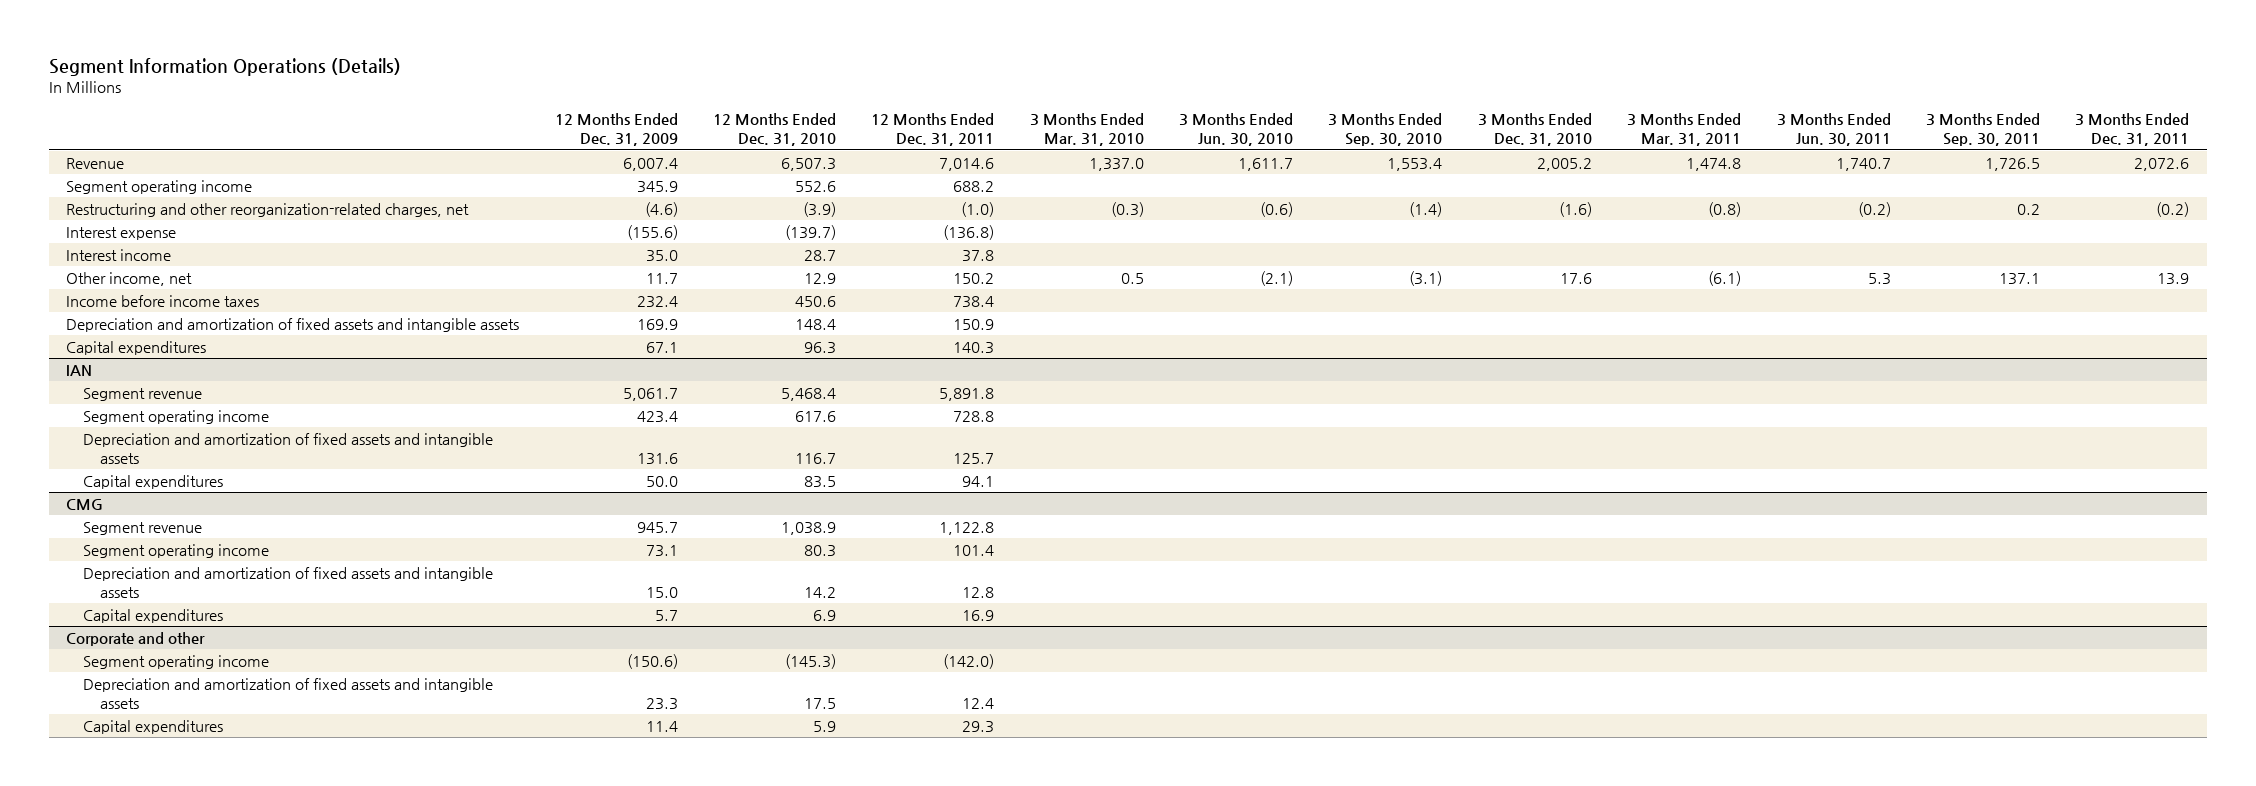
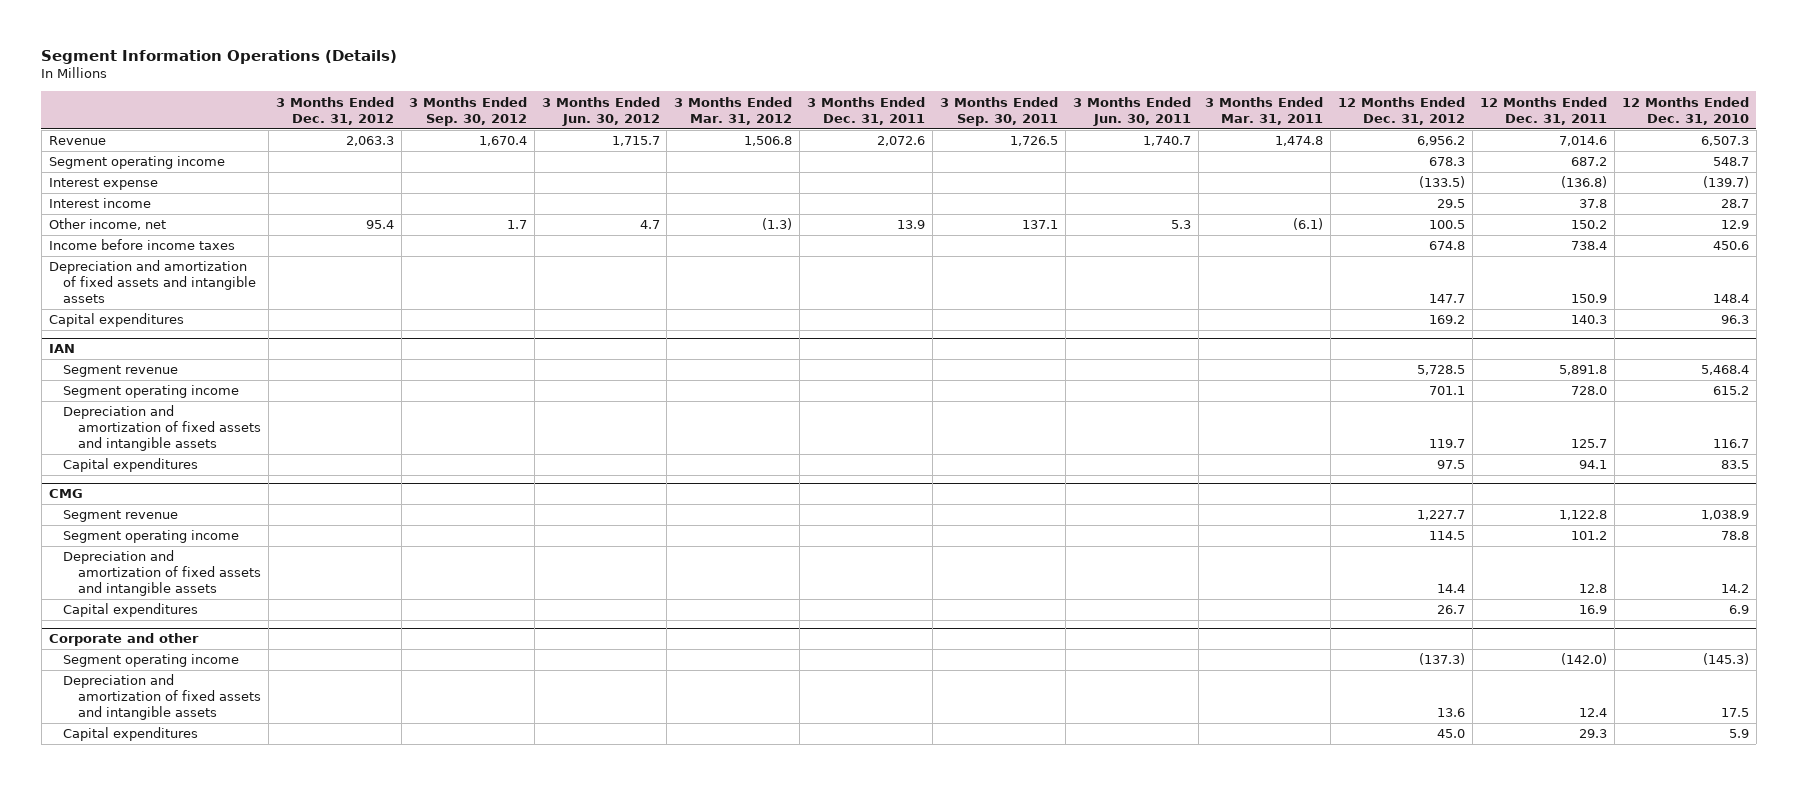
[554,113,678,147] 12 Months Ended Dec. 31, 2009 -> none
[1029,113,1144,147] 3 Months Ended Mar. 31, 2010 -> none
[1179,113,1294,147] 3 Months Ended Jun. 30, 2010 -> none
[1328,113,1443,147] 3 Months Ended Sep. 30, 2010 -> none
[1477,113,1592,147] 3 Months Ended Dec. 31, 2010 -> none
none -> [276,96,395,125] 3 Months Ended Dec. 31, 2012
none -> [408,96,527,126] 3 Months Ended Sep. 30, 2012
none -> [541,96,660,126] 3 Months Ended Jun. 30, 2012
none -> [674,96,793,125] 3 Months Ended Mar. 31, 2012
none -> [1338,96,1466,125] 12 Months Ended Dec. 31, 2012
[66,202,470,217] Restructuring and other reorganization-related charges, net -> none
[794,180,836,192] 552.6 -> [1712,157,1749,167] 548.7
[953,180,995,192] 688.2 -> [1571,157,1608,167] 687.2
[794,410,836,422] 617.6 -> [1712,386,1749,396] 615.2
[953,410,995,422] 728.8 -> [1571,386,1608,396] 728.0
[803,544,836,557] 80.3 -> [1720,531,1749,541] 78.8
[953,544,995,556] 101.4 -> [1571,531,1608,541] 101.2

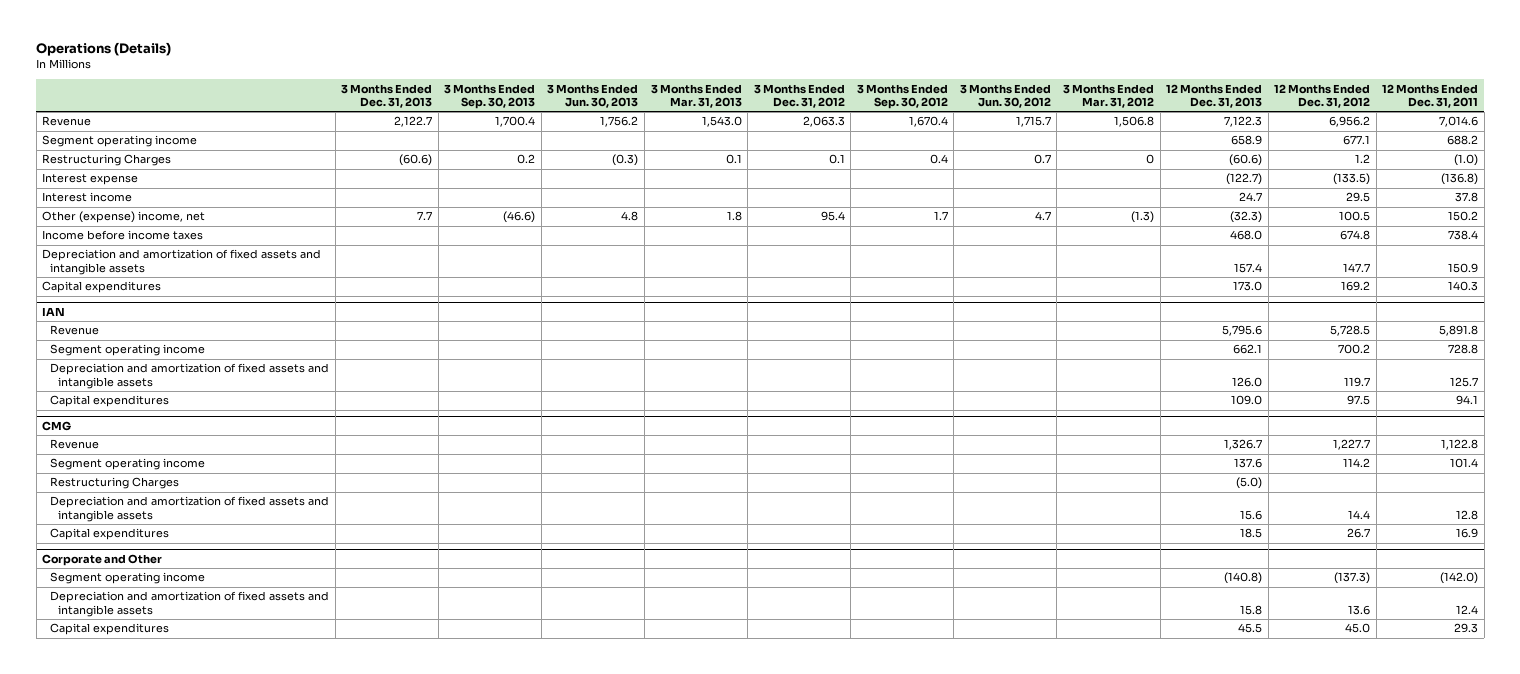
[41,50,398,65] Segment Information Operations (Details) -> [36,42,172,57] Operations (Details)
[807,96,926,125] 3 Months Ended Dec. 31, 2011 -> none
[939,96,1058,126] 3 Months Ended Sep. 30, 2011 -> none
[1072,96,1191,126] 3 Months Ended Jun. 30, 2011 -> none
[1205,96,1324,125] 3 Months Ended Mar. 31, 2011 -> none
[1621,96,1749,125] 12 Months Ended Dec. 31, 2010 -> none
none -> [341,83,433,109] 3 Months Ended Dec. 31, 2013
none -> [444,83,536,110] 3 Months Ended Sep. 30, 2013
none -> [547,83,639,109] 3 Months Ended Jun. 30, 2013
none -> [650,83,742,109] 3 Months Ended Mar. 31, 2013
none -> [1166,83,1263,109] 12 Months Ended Dec. 31, 2013
[1429,157,1466,167] 678.3 -> [1343,135,1371,146] 677.1
[1571,157,1608,167] 687.2 -> [1447,135,1479,146] 688.2
none -> [42,154,172,167] Restructuring Charges
[48,218,166,231] Other income, net -> [42,211,206,224] Other (expense) income, net
[63,365,179,378] Segment revenue -> [50,325,100,336] Revenue
[1429,386,1466,396] 701.1 -> [1338,344,1371,355] 700.2
[1571,386,1608,396] 728.0 -> [1448,344,1479,355] 728.8
[63,510,179,523] Segment revenue -> [50,439,100,450] Revenue
[1429,531,1466,541] 114.5 -> [1343,458,1371,468] 114.2
[1571,531,1608,541] 101.2 -> [1450,458,1479,469] 101.4
none -> [50,477,180,490] Restructuring Charges
[48,633,199,647] Corporate and other -> [42,554,163,567] Corporate and Other

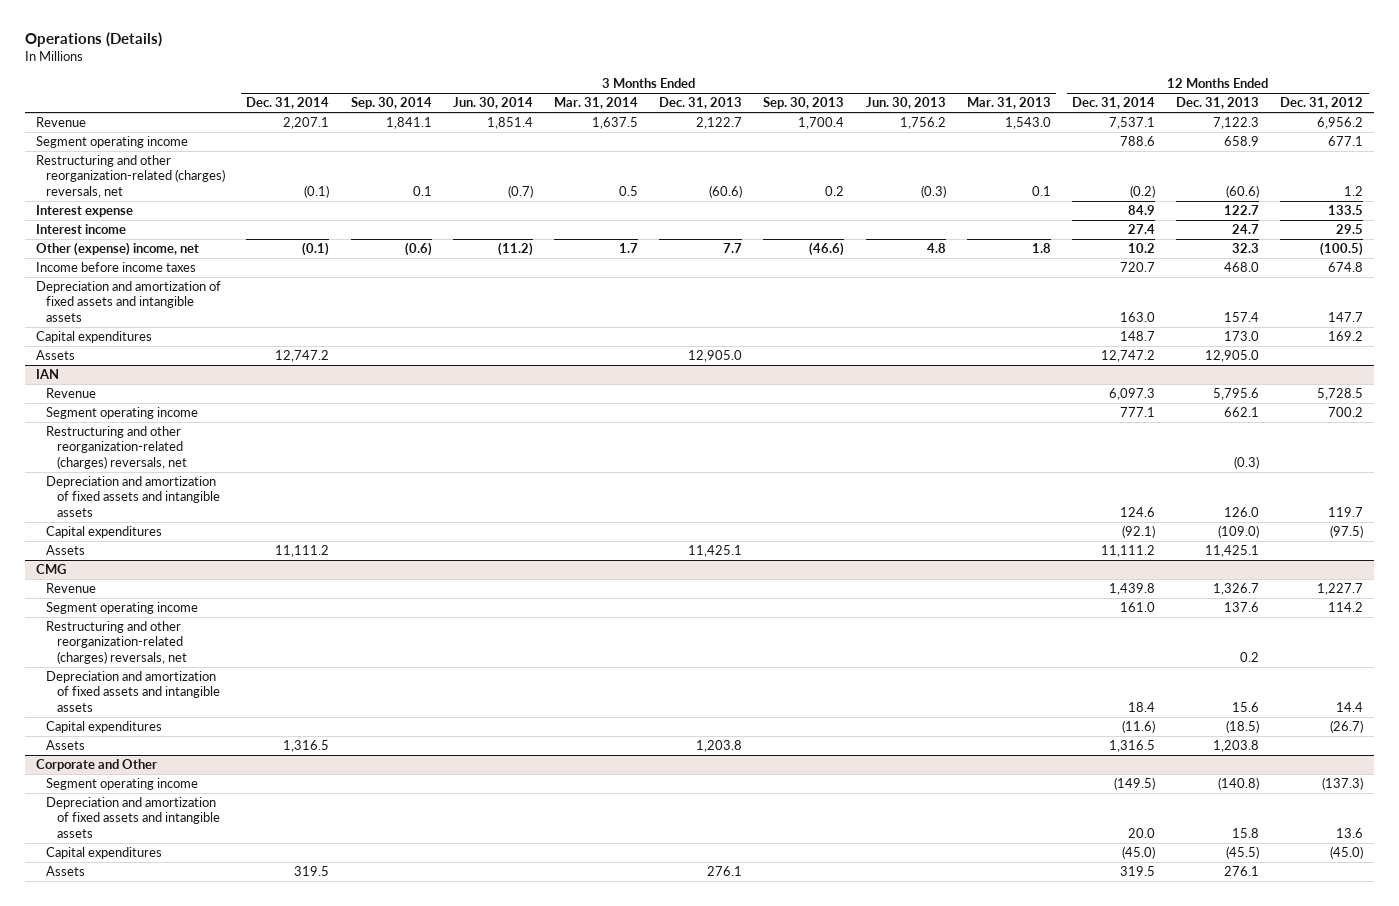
[753,83,845,109] 3 Months Ended Dec. 31, 2012 -> none
[856,83,948,110] 3 Months Ended Sep. 30, 2012 -> none
[959,83,1051,109] 3 Months Ended Jun. 30, 2012 -> none
[1062,83,1154,109] 3 Months Ended Mar. 31, 2012 -> none
[1382,83,1479,109] 12 Months Ended Dec. 31, 2011 -> none
none -> [246,97,330,110] Dec. 31, 2014
none -> [350,97,432,110] Sep. 30, 2014
none -> [452,97,533,110] Jun. 30, 2014
none -> [553,97,638,110] Mar. 31, 2014
none -> [1071,97,1155,110] Dec. 31, 2014
[42,154,172,167] Restructuring Charges -> [35,155,226,198] Restructuring and other reorganization-related (charges) reversals, net
[1226,173,1263,186] (122.7) -> [1224,205,1260,216] 122.7
[1333,173,1371,186] (133.5) -> [1328,205,1364,216] 133.5
[1230,211,1263,224] (32.3) -> [1232,243,1260,254] 32.3
[1339,211,1371,222] 100.5 -> [1320,242,1364,257] (100.5)
none -> [35,350,75,361] Assets
none -> [46,426,187,469] Restructuring and other reorganization-related (charges) reversals, net
[1231,395,1263,406] 109.0 -> [1218,525,1260,539] (109.0)
[1347,395,1371,406] 97.5 -> [1330,525,1364,539] (97.5)
none -> [46,545,86,556] Assets
[50,477,180,490] Restructuring Charges -> [46,621,187,664] Restructuring and other reorganization-related (charges) reversals, net
[1236,477,1263,490] (5.0) -> [1240,651,1260,662] 0.2
[1240,528,1263,539] 18.5 -> [1226,720,1260,734] (18.5)
[1347,528,1371,539] 26.7 -> [1330,720,1364,734] (26.7)
none -> [46,740,86,751] Assets
[1238,623,1263,634] 45.5 -> [1226,846,1260,860] (45.5)
[1345,623,1371,634] 45.0 -> [1330,846,1364,860] (45.0)
none -> [46,866,86,877] Assets

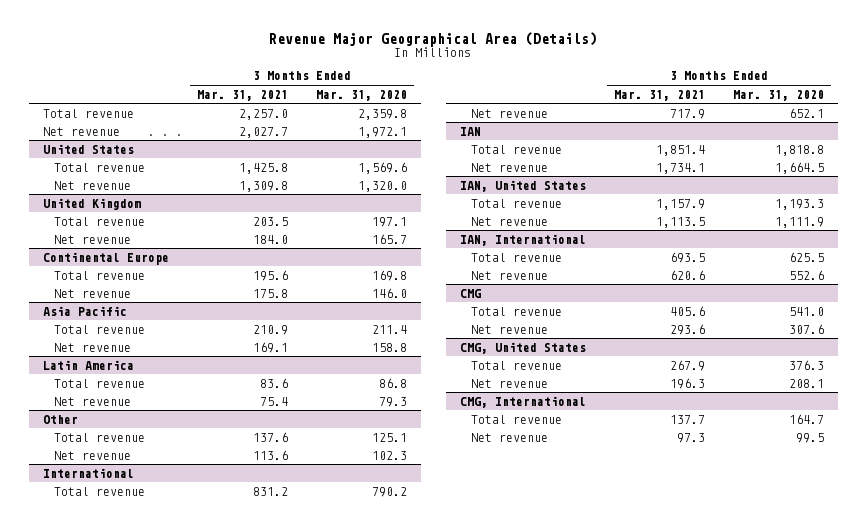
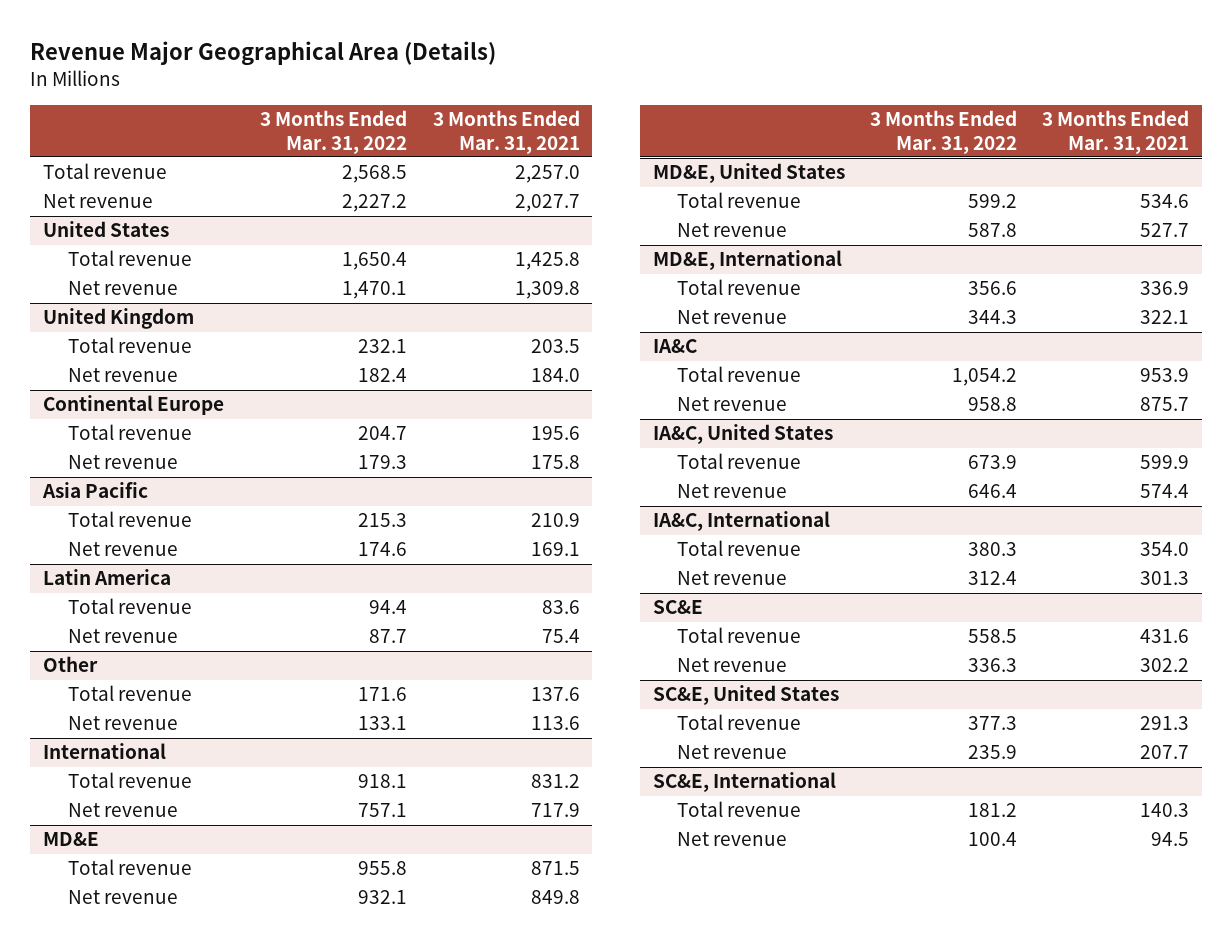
[316,89,408,101] Mar. 31, 2020 -> none
none -> [260,109,408,154] 3 Months Ended Mar. 31, 2022
[459,126,481,136] IAN -> none
[459,179,586,192] IAN, United States -> none
[459,233,586,246] IAN, International -> none
[459,288,481,298] CMG -> none
[459,341,586,354] CMG, United States -> none
[459,395,586,408] CMG, International -> none
none -> [42,832,99,847] MD&E
[655,144,705,156] 1,851.4 -> [530,861,580,876] 871.5
[655,162,705,174] 1,734.1 -> [530,890,580,905] 849.8
none -> [652,163,845,184] MD&E, United States
[655,198,705,210] 1,157.9 -> [1140,194,1190,209] 534.6
[655,216,705,228] 1,113.5 -> [1140,223,1190,238] 527.7
none -> [652,250,842,271] MD&E, International
[669,251,705,263] 693.5 -> [1140,281,1190,296] 336.9
[669,269,705,280] 620.6 -> [1140,310,1190,325] 322.1
none -> [652,339,697,354] IA&C
[669,305,705,316] 405.6 -> [1140,368,1190,383] 953.9
[669,323,705,335] 293.6 -> [1140,397,1190,412] 875.7
none -> [652,424,833,445] IA&C, United States
[669,359,705,371] 267.9 -> [1140,455,1190,470] 599.9
[669,377,705,389] 196.3 -> [1140,484,1190,499] 574.4
none -> [652,511,830,532] IA&C, International
[669,414,705,424] 137.7 -> [1140,542,1190,557] 354.0
[676,432,705,443] 97.3 -> [1140,571,1190,586] 301.3
none -> [652,600,703,615] SC&E
none -> [677,627,802,644] Total revenue
none -> [677,658,788,673] Net revenue
none -> [652,685,839,706] SC&E, United States
none -> [677,714,802,731] Total revenue
none -> [677,745,788,760] Net revenue
none -> [652,772,836,793] SC&E, International
none -> [677,801,802,818] Total revenue
none -> [677,832,788,847] Net revenue

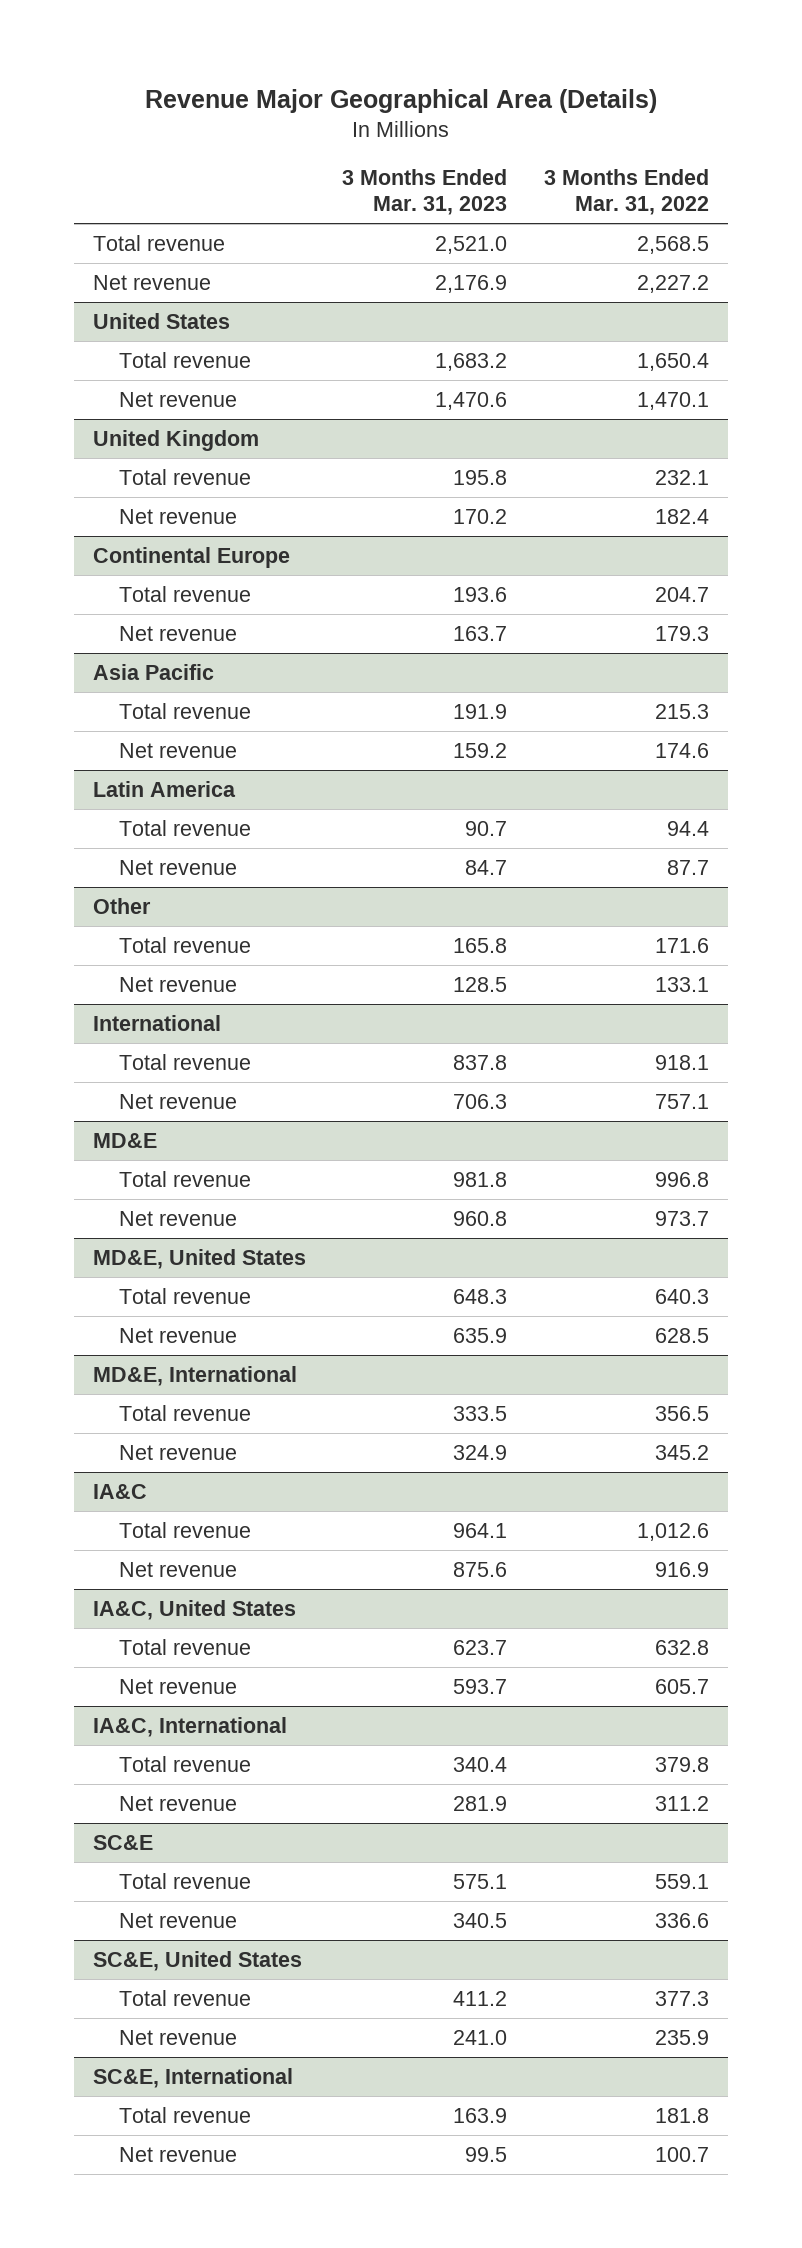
[432,109,580,154] 3 Months Ended Mar. 31, 2021 -> none
none -> [342,169,508,216] 3 Months Ended Mar. 31, 2023
[358,861,408,876] 955.8 -> [655,1171,710,1187] 996.8
[358,890,408,905] 932.1 -> [655,1210,710,1226] 973.7
[967,194,1017,209] 599.2 -> [655,1288,710,1304] 640.3
[967,223,1017,238] 587.8 -> [655,1327,710,1343] 628.5
[967,281,1017,296] 356.6 -> [655,1405,710,1421] 356.5
[967,310,1017,325] 344.3 -> [655,1444,710,1460] 345.2
[951,368,1017,387] 1,054.2 -> [637,1522,710,1541] 1,012.6
[967,397,1017,412] 958.8 -> [655,1561,710,1577] 916.9
[967,455,1017,470] 673.9 -> [655,1639,710,1655] 632.8
[967,484,1017,499] 646.4 -> [655,1678,710,1694] 605.7
[967,542,1017,557] 380.3 -> [655,1756,710,1772] 379.8
[967,571,1017,586] 312.4 -> [655,1795,710,1811] 311.2
[967,629,1017,644] 558.5 -> [655,1873,710,1889] 559.1
[967,658,1017,673] 336.3 -> [655,1912,710,1928] 336.6
[967,803,1017,818] 181.2 -> [655,2107,710,2123] 181.8
[967,832,1017,847] 100.4 -> [655,2146,710,2162] 100.7

